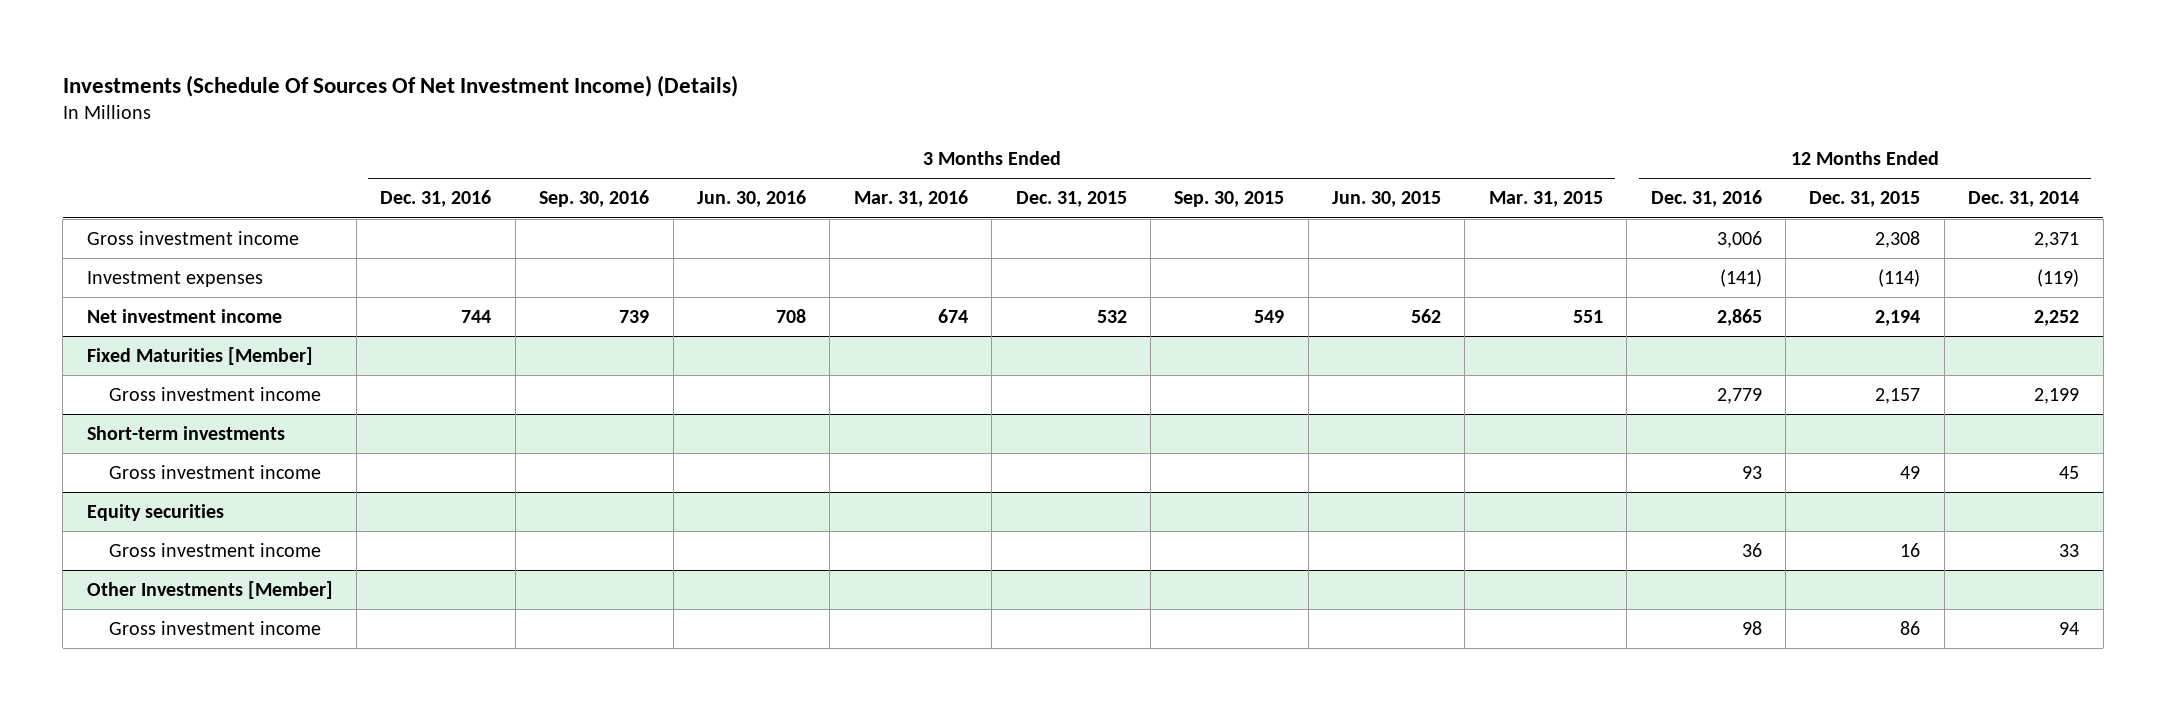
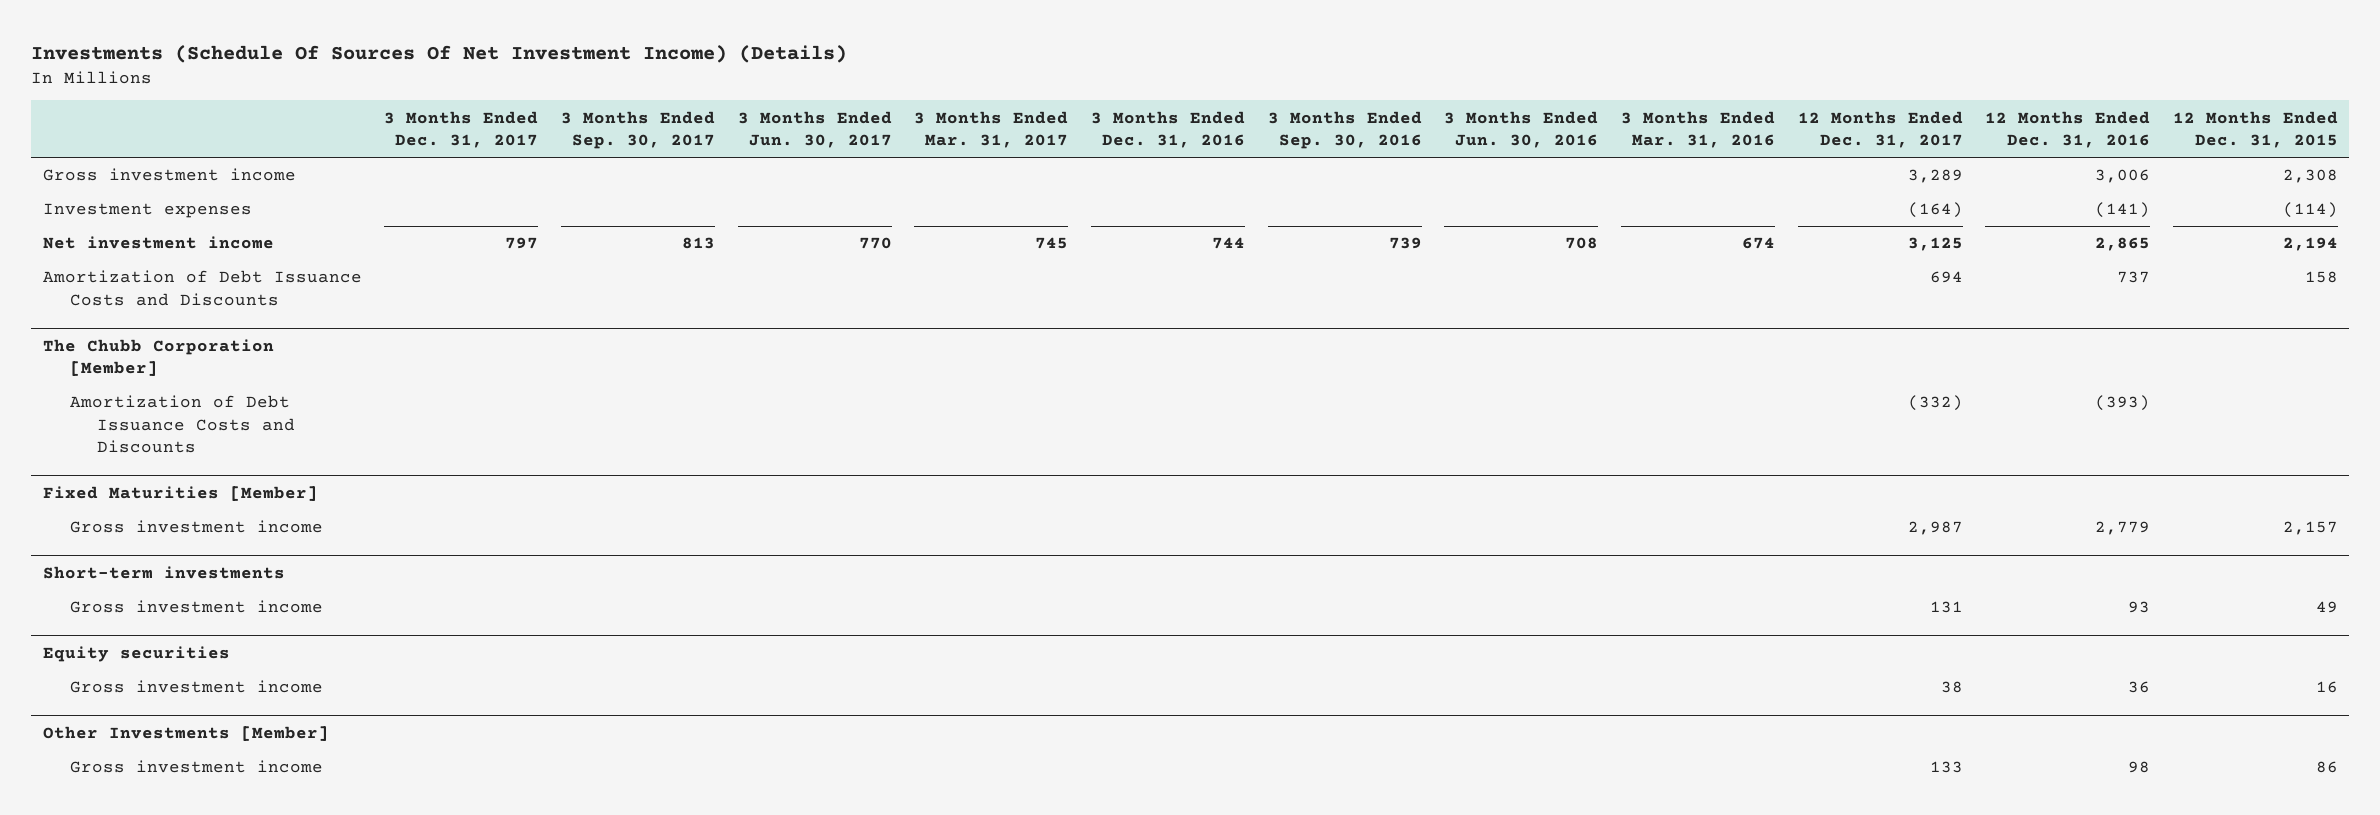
[1015,191,1127,208] Dec. 31, 2015 -> none
[1174,191,1285,208] Sep. 30, 2015 -> none
[1332,191,1442,208] Jun. 30, 2015 -> none
[1488,191,1603,208] Mar. 31, 2015 -> none
[1968,191,2080,208] Dec. 31, 2014 -> none
none -> [384,110,539,148] 3 Months Ended Dec. 31, 2017
none -> [560,110,715,149] 3 Months Ended Sep. 30, 2017
none -> [737,110,892,148] 3 Months Ended Jun. 30, 2017
none -> [914,110,1069,148] 3 Months Ended Mar. 31, 2017
none -> [1797,110,1963,148] 12 Months Ended Dec. 31, 2017
none -> [42,270,362,306] Amortization of Debt Issuance Costs and Discounts
none -> [42,338,274,376] The Chubb Corporation [Member]
none -> [69,395,295,454] Amortization of Debt Issuance Costs and Discounts

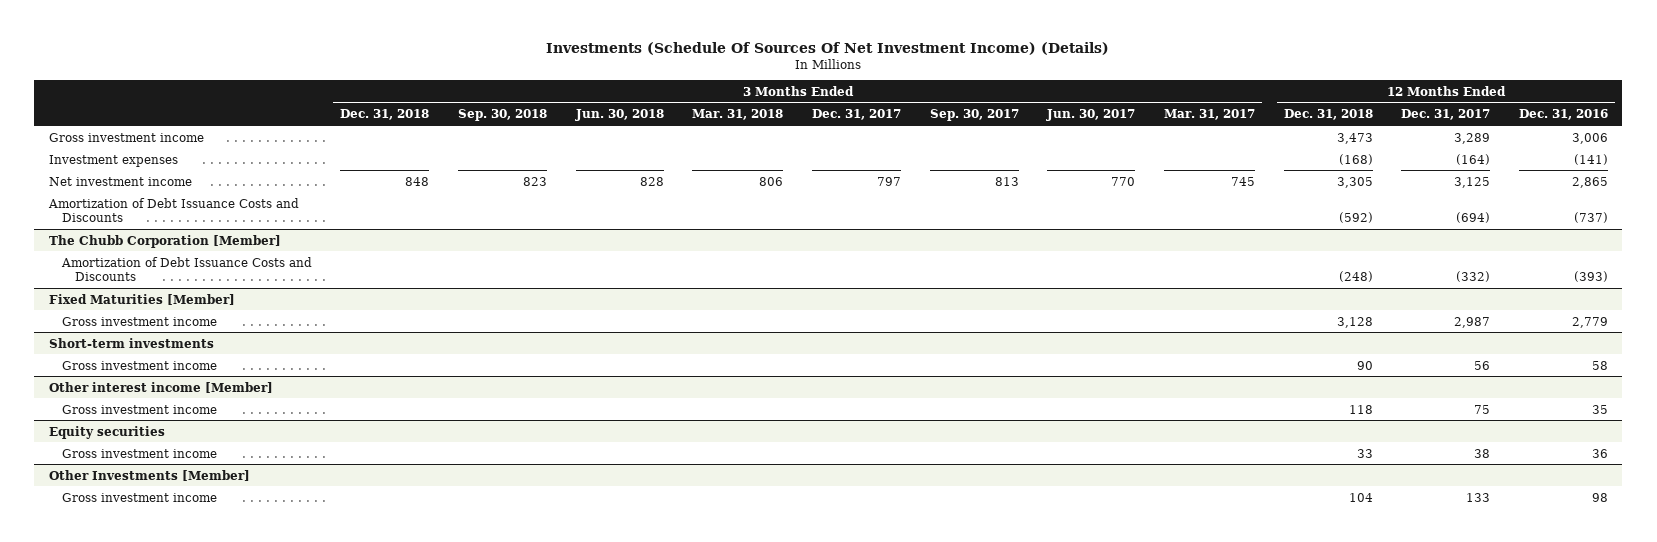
[1090,110,1245,148] 3 Months Ended Dec. 31, 2016 -> none
[1267,110,1422,149] 3 Months Ended Sep. 30, 2016 -> none
[1444,110,1599,148] 3 Months Ended Jun. 30, 2016 -> none
[1620,110,1775,148] 3 Months Ended Mar. 31, 2016 -> none
[2172,110,2338,148] 12 Months Ended Dec. 31, 2015 -> none
none -> [340,109,430,121] Dec. 31, 2018
none -> [457,109,547,122] Sep. 30, 2018
none -> [574,109,664,122] Jun. 30, 2018
none -> [692,109,784,121] Mar. 31, 2018
none -> [1283,109,1373,121] Dec. 31, 2018
[1929,271,1963,284] 694 -> [1456,212,1491,224] (694)
[2117,271,2151,284] 737 -> [1574,212,1609,224] (737)
[1929,601,1963,614] 131 -> [1474,360,1491,370] 56
[2128,601,2151,614] 93 -> [1592,360,1609,370] 58
none -> [48,381,273,393] Other interest income [Member]
none -> [61,404,217,414] Gross investment income

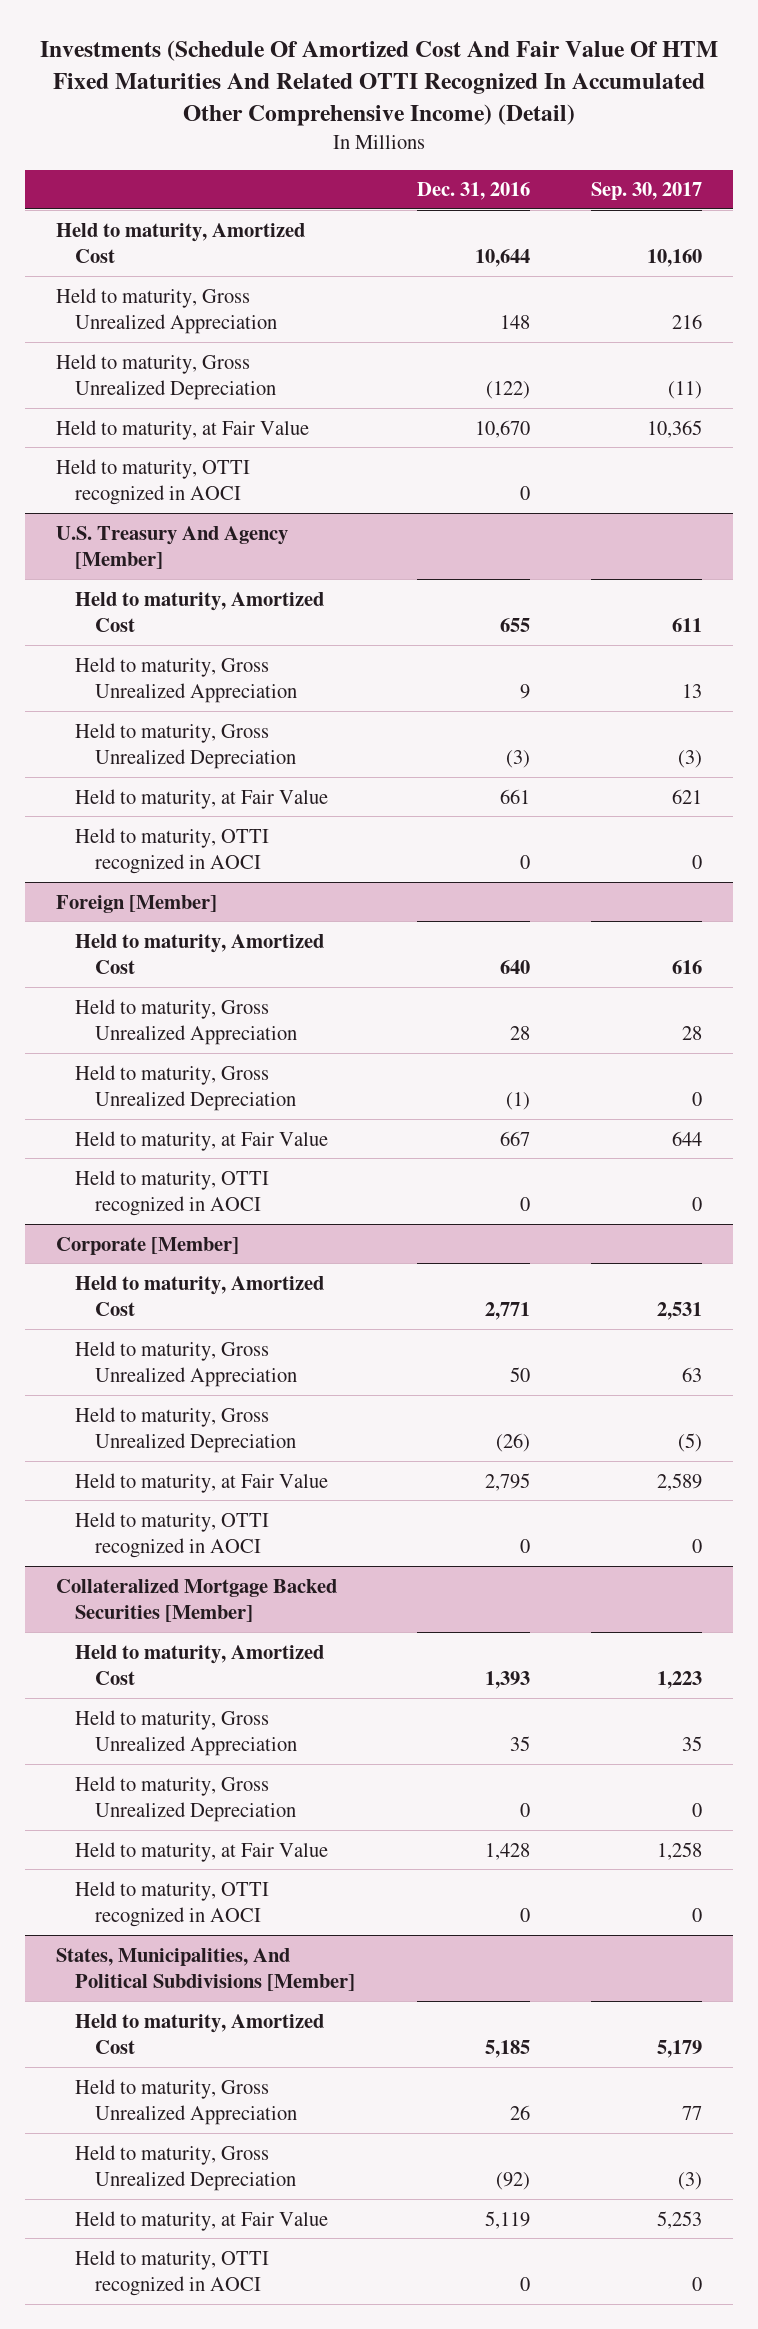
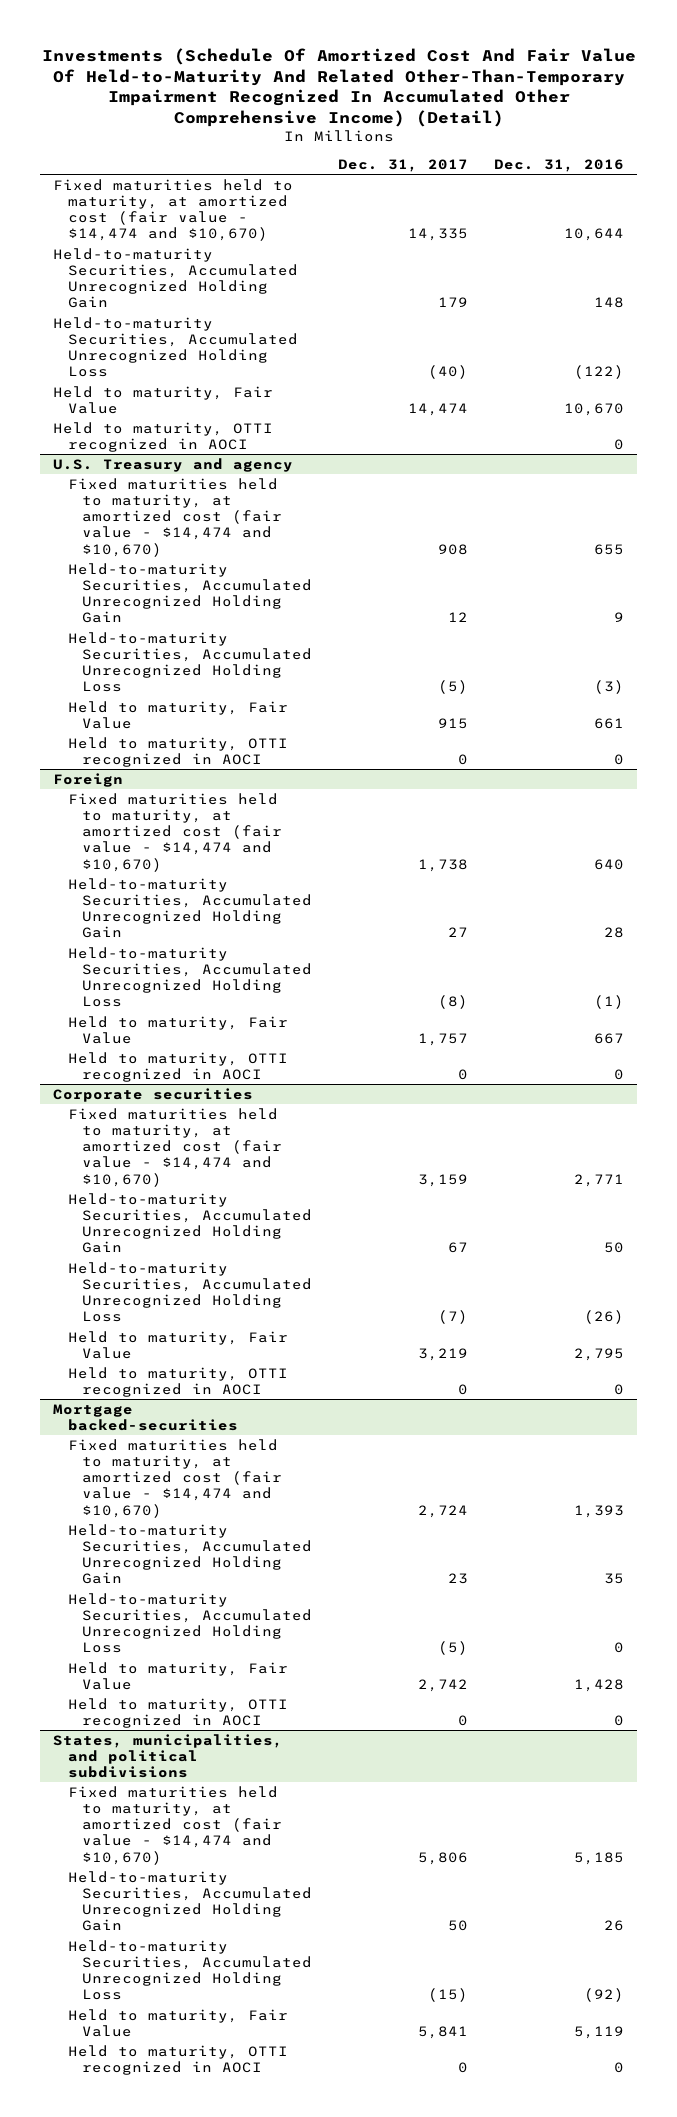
[40,40,719,127] Investments (Schedule Of Amortized Cost And Fair Value Of HTM Fixed Maturities And Related OTTI Recognized In Accumulated Other Comprehensive Income) (Detail) -> [41,48,636,128] Investments (Schedule Of Amortized Cost And Fair Value Of Held-to-Maturity And Related Other-Than-Temporary Impairment Recognized In Accumulated Other Comprehensive Income) (Detail)
[591,182,703,201] Sep. 30, 2017 -> none
none -> [338,159,469,173] Dec. 31, 2017
[55,222,305,263] Held to maturity, Amortized Cost -> [53,178,294,242] Fixed maturities held to maturity, at amortized cost (fair value - $14,474 and $10,670)
[55,287,278,334] Held to maturity, Gross Unrealized Appreciation -> [53,247,298,309] Held-to-maturity Securities, Accumulated Unrecognized Holding Gain
[55,353,277,400] Held to maturity, Gross Unrealized Depreciation -> [53,316,298,378] Held-to-maturity Securities, Accumulated Unrecognized Holding Loss
[55,419,309,440] Held to maturity, at Fair Value -> [53,385,274,414] Held to maturity, Fair Value
[55,525,288,569] U.S. Treasury And Agency [Member] -> [53,457,294,472] U.S. Treasury and agency
[75,591,325,632] Held to maturity, Amortized Cost -> [67,477,283,557] Fixed maturities held to maturity, at amortized cost (fair value - $14,474 and $10,670)
[75,656,297,703] Held to maturity, Gross Unrealized Appreciation -> [67,562,313,624] Held-to-maturity Securities, Accumulated Unrecognized Holding Gain
[75,722,296,769] Held to maturity, Gross Unrealized Depreciation -> [67,631,313,693] Held-to-maturity Securities, Accumulated Unrecognized Holding Loss
[75,788,329,809] Held to maturity, at Fair Value -> [67,700,288,729] Held to maturity, Fair Value
[55,894,217,913] Foreign [Member] -> [53,772,124,787] Foreign
[75,933,325,974] Held to maturity, Amortized Cost -> [67,792,283,872] Fixed maturities held to maturity, at amortized cost (fair value - $14,474 and $10,670)
[75,998,297,1045] Held to maturity, Gross Unrealized Appreciation -> [67,877,313,939] Held-to-maturity Securities, Accumulated Unrecognized Holding Gain
[75,1064,296,1111] Held to maturity, Gross Unrealized Depreciation -> [67,946,313,1008] Held-to-maturity Securities, Accumulated Unrecognized Holding Loss
[75,1130,329,1151] Held to maturity, at Fair Value -> [67,1015,288,1044] Held to maturity, Fair Value
[55,1236,239,1255] Corporate [Member] -> [53,1087,254,1102] Corporate securities
[75,1275,325,1316] Held to maturity, Amortized Cost -> [67,1107,283,1187] Fixed maturities held to maturity, at amortized cost (fair value - $14,474 and $10,670)
[75,1340,297,1387] Held to maturity, Gross Unrealized Appreciation -> [67,1192,313,1254] Held-to-maturity Securities, Accumulated Unrecognized Holding Gain
[75,1406,296,1453] Held to maturity, Gross Unrealized Depreciation -> [67,1261,313,1323] Held-to-maturity Securities, Accumulated Unrecognized Holding Loss
[75,1472,329,1493] Held to maturity, at Fair Value -> [67,1330,288,1359] Held to maturity, Fair Value
[55,1578,337,1622] Collateralized Mortgage Backed Securities [Member] -> [53,1403,238,1431] Mortgage backed-securities
[75,1644,325,1685] Held to maturity, Amortized Cost -> [67,1438,283,1518] Fixed maturities held to maturity, at amortized cost (fair value - $14,474 and $10,670)
[75,1709,297,1756] Held to maturity, Gross Unrealized Appreciation -> [67,1523,313,1585] Held-to-maturity Securities, Accumulated Unrecognized Holding Gain
[75,1775,296,1822] Held to maturity, Gross Unrealized Depreciation -> [67,1592,313,1654] Held-to-maturity Securities, Accumulated Unrecognized Holding Loss
[75,1841,329,1862] Held to maturity, at Fair Value -> [67,1661,288,1690] Held to maturity, Fair Value
[55,1947,356,1991] States, Municipalities, And Political Subdivisions [Member] -> [53,1733,284,1779] States, municipalities, and political subdivisions
[75,2013,325,2054] Held to maturity, Amortized Cost -> [67,1785,283,1865] Fixed maturities held to maturity, at amortized cost (fair value - $14,474 and $10,670)
[75,2078,297,2125] Held to maturity, Gross Unrealized Appreciation -> [67,1870,313,1932] Held-to-maturity Securities, Accumulated Unrecognized Holding Gain
[75,2144,296,2191] Held to maturity, Gross Unrealized Depreciation -> [67,1939,313,2001] Held-to-maturity Securities, Accumulated Unrecognized Holding Loss
[75,2210,329,2231] Held to maturity, at Fair Value -> [67,2008,288,2037] Held to maturity, Fair Value

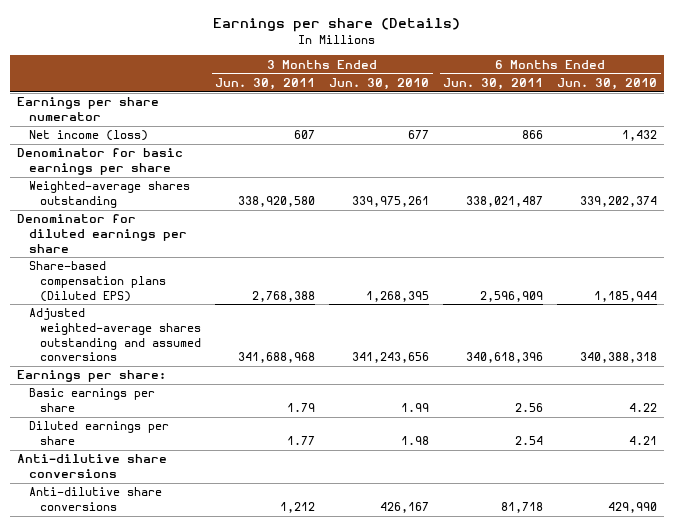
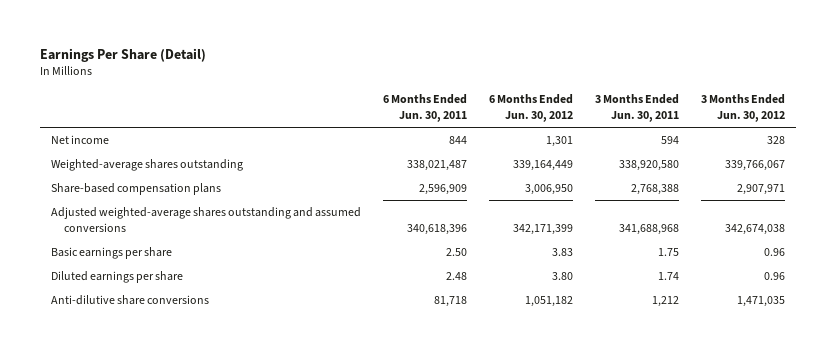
[213,18,461,33] Earnings per share (Details) -> [39,47,206,62] Earnings Per Share (Detail)
[329,77,430,90] Jun. 30, 2010 -> none
[557,77,658,90] Jun. 30, 2010 -> none
none -> [489,94,574,123] 6 Months Ended Jun. 30, 2012
none -> [701,94,786,123] 3 Months Ended Jun. 30, 2012
[17,97,160,121] Earnings per share numerator -> none
[17,148,184,175] Denominator for basic earnings per share -> none
[28,130,148,142] Net income (loss) -> [51,135,110,145] Net income
[294,130,316,140] 607 -> [661,136,680,145] 594
[522,130,544,140] 866 -> [449,136,468,145] 844
[17,214,187,253] Denominator for diluted earnings per share -> none
[28,261,167,302] Share-based compensation plans (Diluted EPS) -> [51,183,222,196] Share-based compensation plans
[17,370,167,383] Earnings per share: -> none
[17,454,168,478] Anti-dilutive share conversions -> none
[287,402,316,412] 1.79 -> [658,248,680,257] 1.75
[515,402,544,412] 2.56 -> [446,248,468,257] 2.50
[287,435,316,445] 1.77 -> [658,272,680,281] 1.74
[515,435,544,445] 2.54 -> [446,272,468,281] 2.48

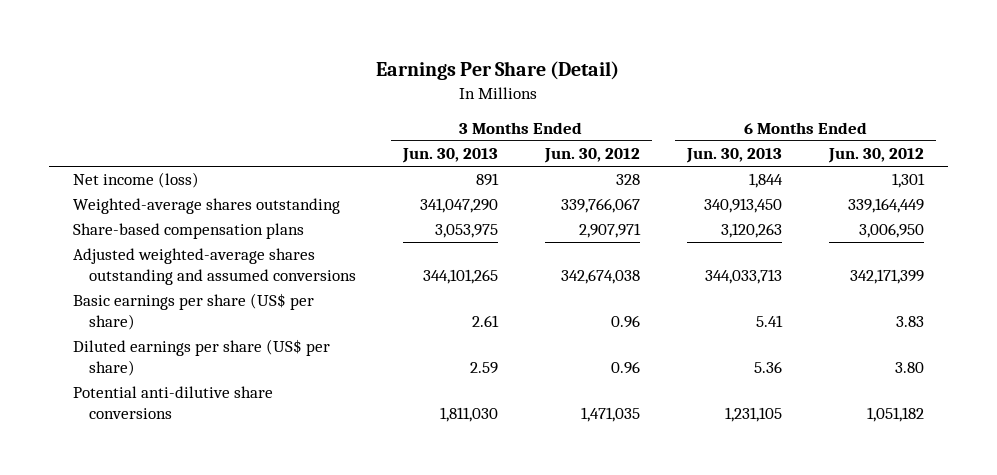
[383,94,468,123] 6 Months Ended Jun. 30, 2011 -> none
[595,94,680,123] 3 Months Ended Jun. 30, 2011 -> none
none -> [401,148,498,164] Jun. 30, 2013
none -> [686,148,783,164] Jun. 30, 2013
[51,135,110,145] Net income -> [72,172,199,189] Net income (loss)
[51,247,173,260] Basic earnings per share -> [72,293,314,330] Basic earnings per share (US$ per share)
[51,271,184,284] Diluted earnings per share -> [72,339,330,376] Diluted earnings per share (US$ per share)
[51,295,210,306] Anti-dilutive share conversions -> [72,386,273,419] Potential anti-dilutive share conversions

